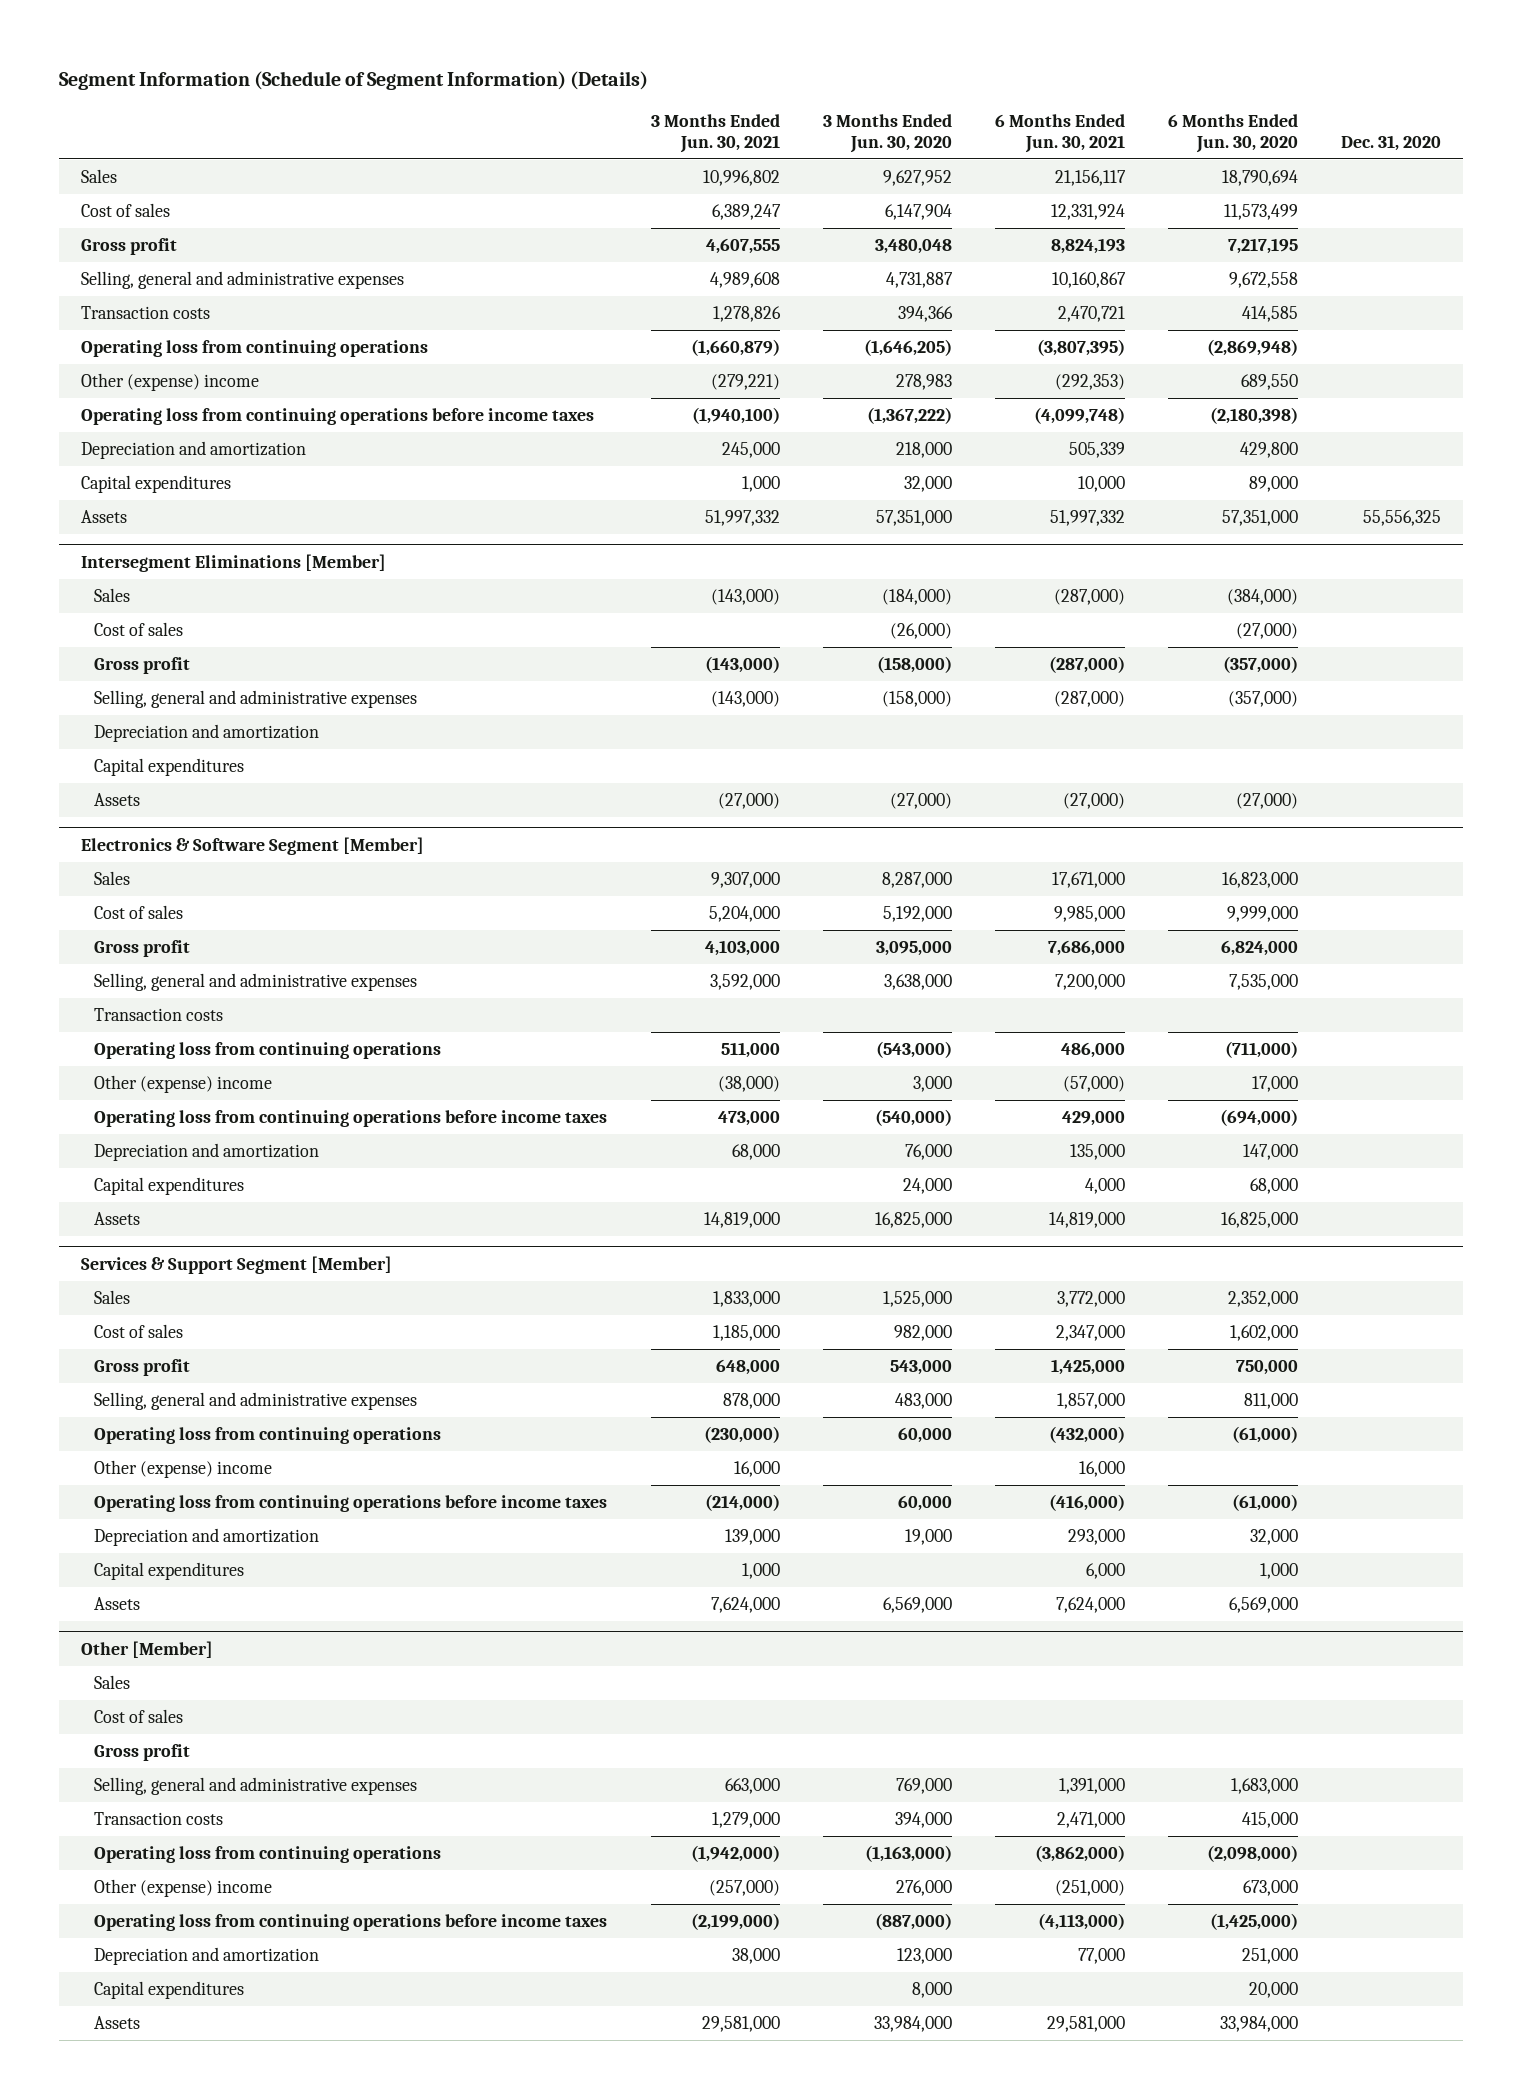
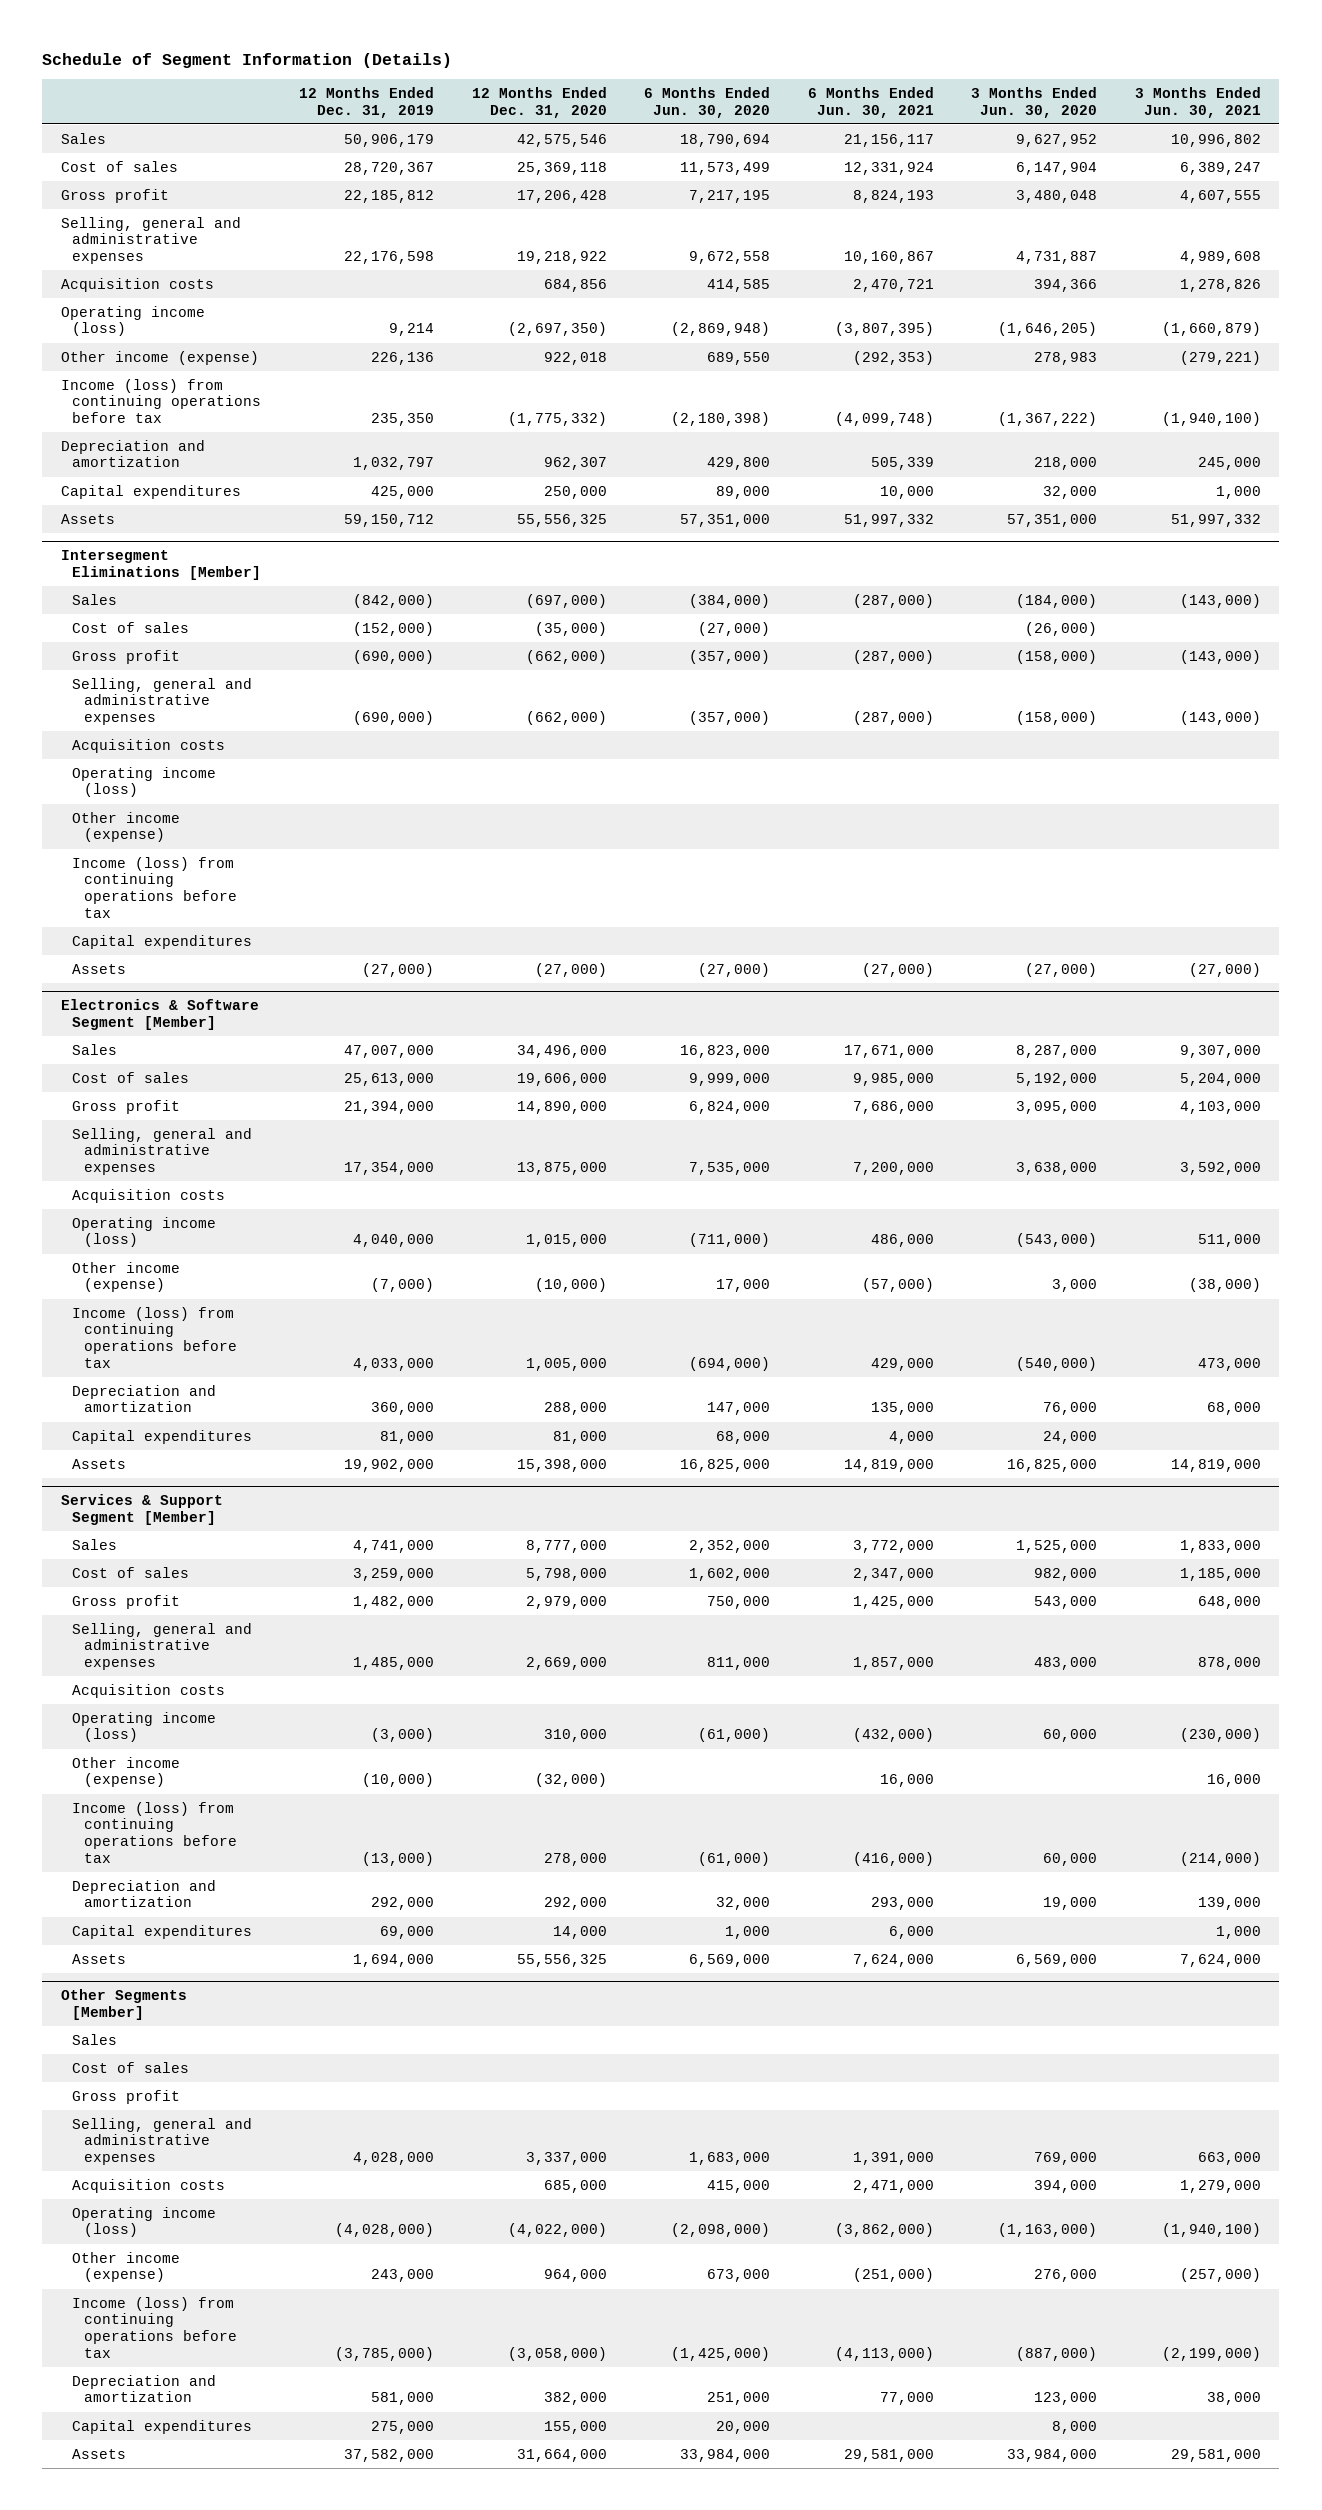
[59,71,649,91] Segment Information (Schedule of Segment Information) (Details) -> [42,52,453,68] Schedule of Segment Information (Details)
[1341,134,1442,151] Dec. 31, 2020 -> none
none -> [298,86,434,118] 12 Months Ended Dec. 31, 2019
none -> [471,86,607,118] 12 Months Ended Dec. 31, 2020
[80,305,210,319] Transaction costs -> [61,277,215,292] Acquisition costs
[80,339,428,357] Operating loss from continuing operations -> [61,305,206,337] Operating income (loss)
[80,372,259,391] Other (expense) income -> [61,350,260,365] Other income (expense)
[80,407,594,425] Operating loss from continuing operations before income taxes -> [61,378,262,424] Income (loss) from continuing operations before tax
[94,723,320,742] Depreciation and amortization -> none
none -> [72,738,226,753] Acquisition costs
none -> [72,766,217,798] Operating income (loss)
none -> [72,811,181,843] Other income (expense)
none -> [72,856,237,918] Income (loss) from continuing operations before tax
[94,1007,224,1021] Transaction costs -> [72,1188,226,1203] Acquisition costs
[94,1041,442,1059] Operating loss from continuing operations -> [72,1216,217,1248] Operating income (loss)
[94,1074,273,1093] Other (expense) income -> [72,1261,181,1293] Other income (expense)
[94,1109,608,1127] Operating loss from continuing operations before income taxes -> [72,1306,237,1368] Income (loss) from continuing operations before tax
none -> [72,1683,226,1698] Acquisition costs
[94,1426,442,1444] Operating loss from continuing operations -> [72,1711,217,1743] Operating income (loss)
[94,1459,273,1478] Other (expense) income -> [72,1756,181,1788] Other income (expense)
[94,1494,608,1512] Operating loss from continuing operations before income taxes -> [72,1801,237,1863] Income (loss) from continuing operations before tax
[80,1640,213,1658] Other [Member] -> [61,1989,188,2020] Other Segments [Member]
[94,1811,224,1825] Transaction costs -> [72,2178,226,2193] Acquisition costs
[94,1845,442,1863] Operating loss from continuing operations -> [72,2206,217,2238] Operating income (loss)
[690,1844,780,1862] (1,942,000) -> [1161,2223,1261,2238] (1,940,100)
[94,1878,273,1897] Other (expense) income -> [72,2251,181,2283] Other income (expense)
[94,1913,608,1931] Operating loss from continuing operations before income taxes -> [72,2296,237,2358] Income (loss) from continuing operations before tax

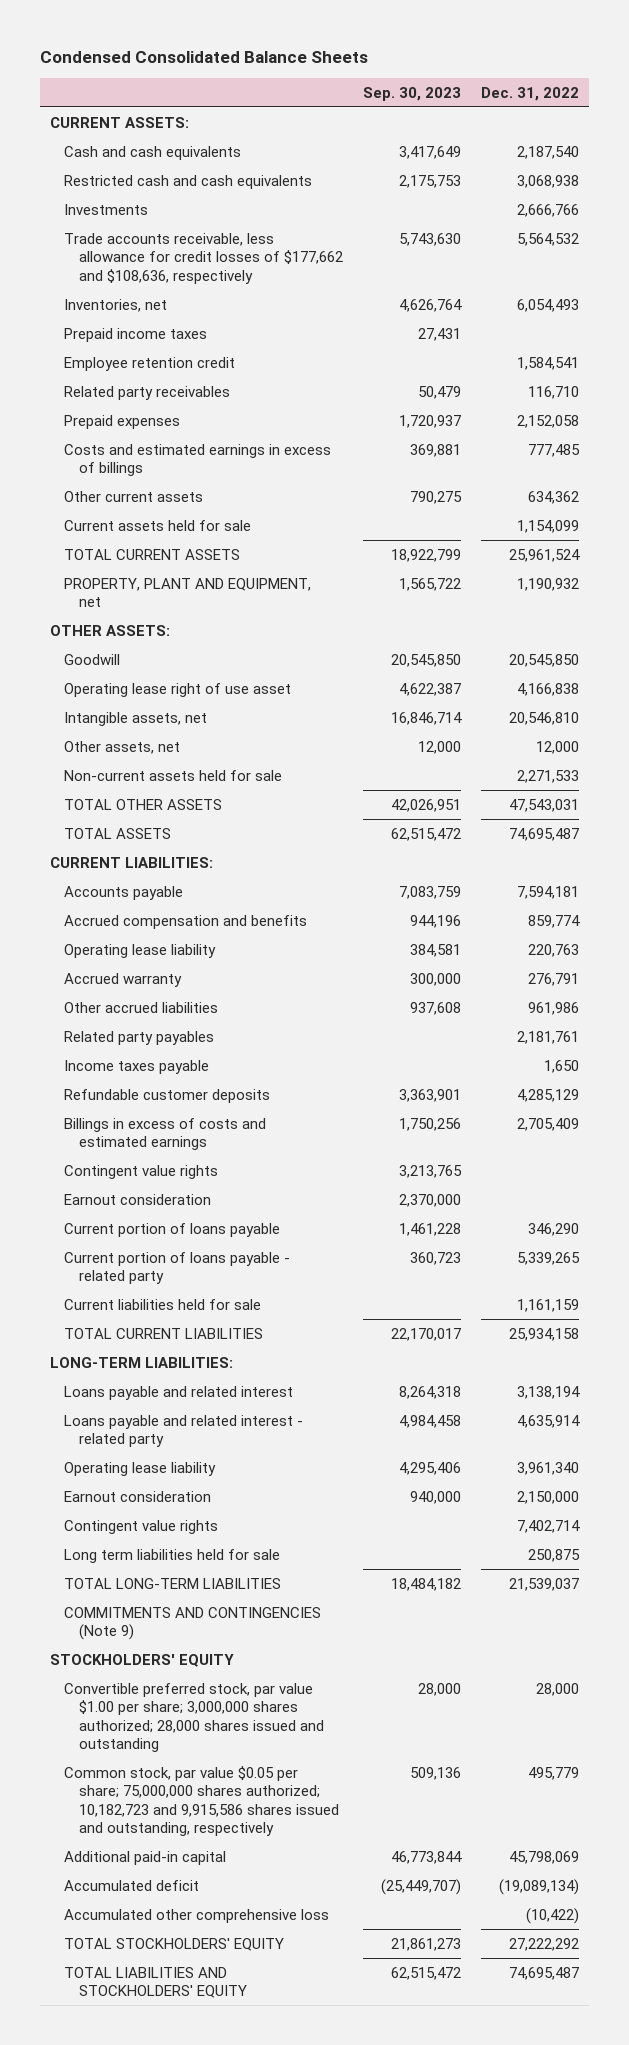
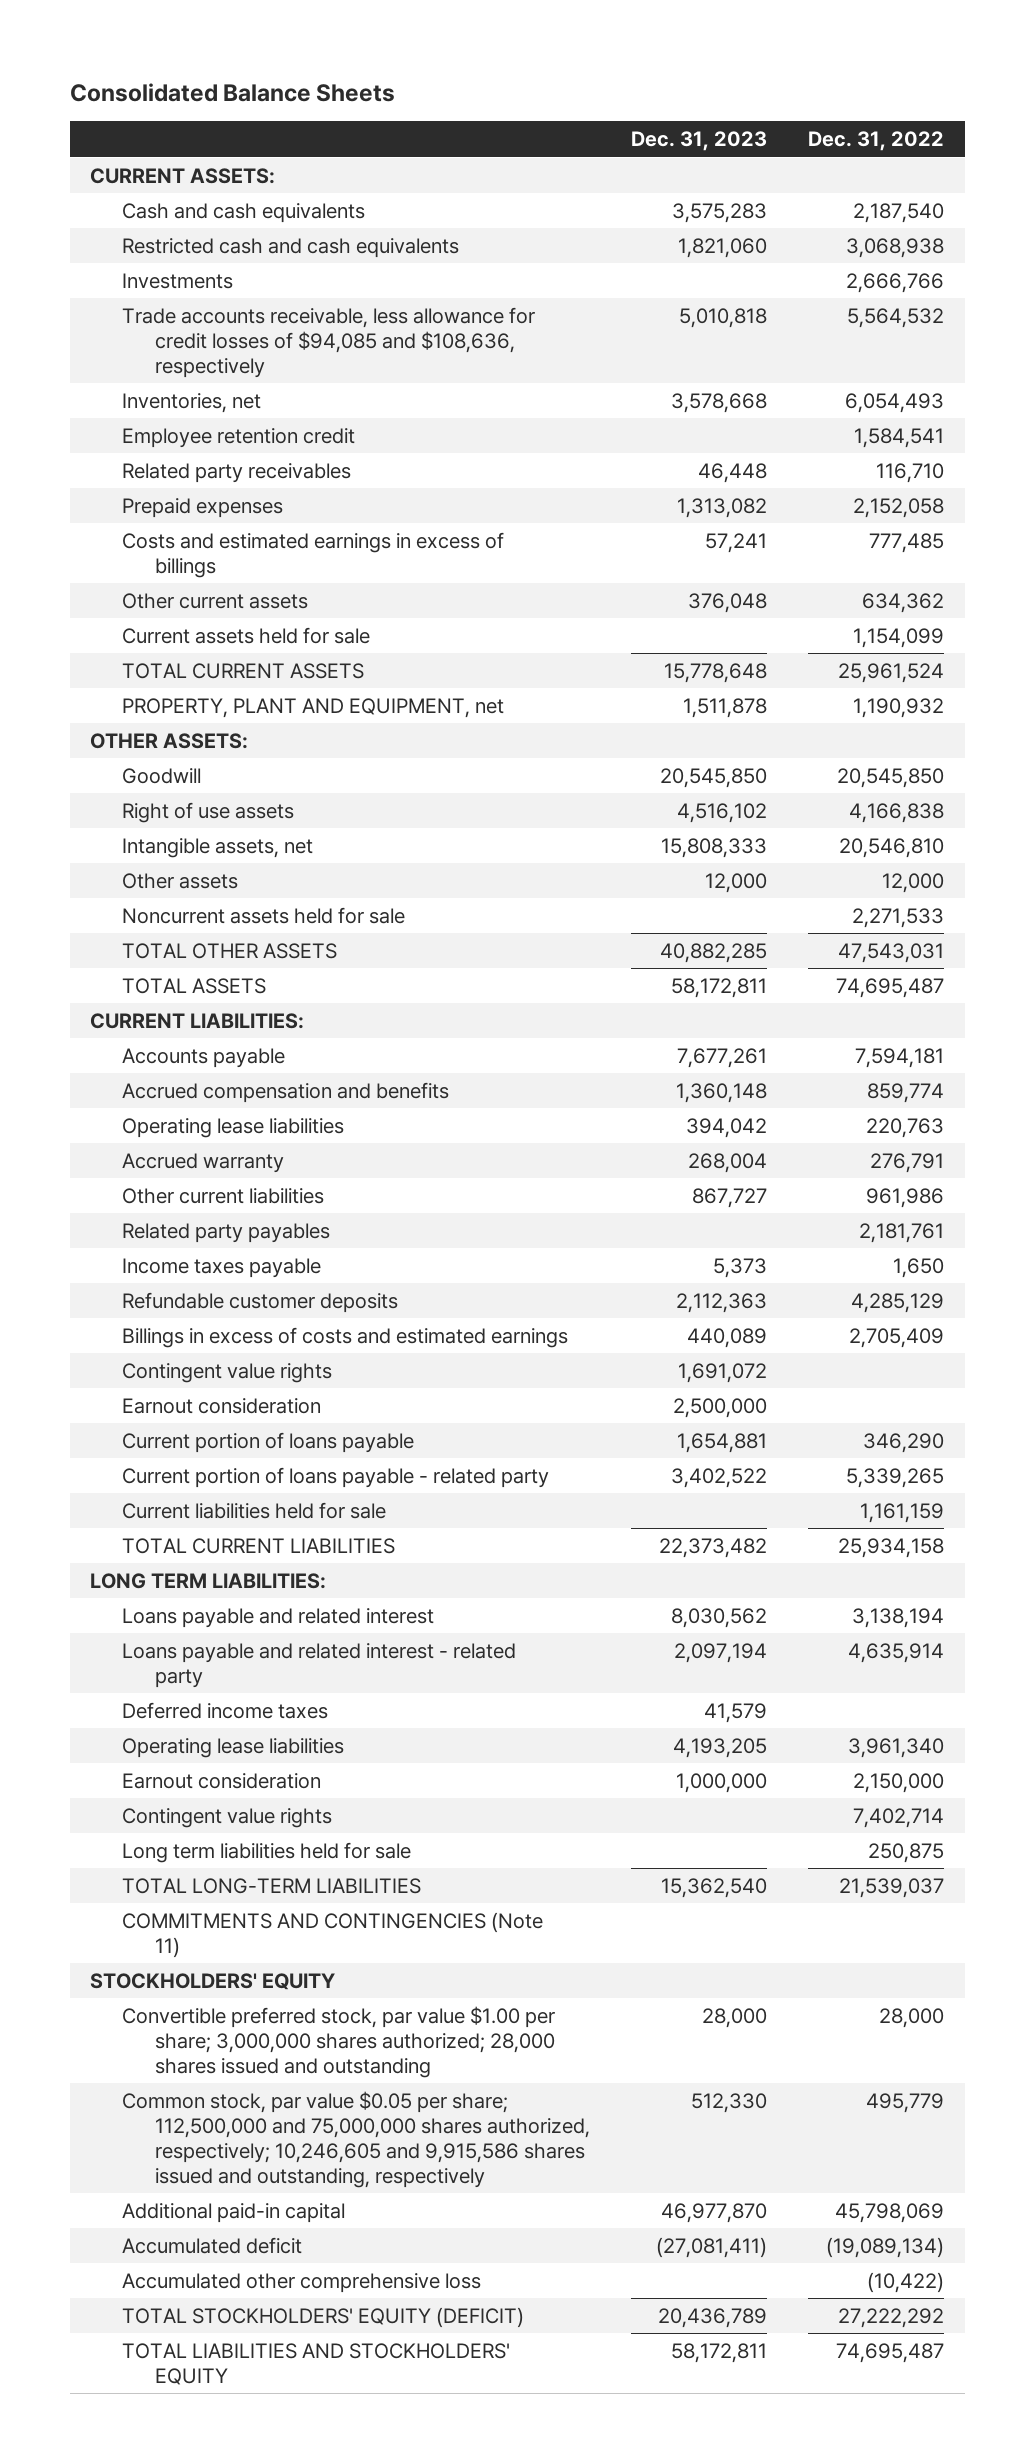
[39,50,368,63] Condensed Consolidated Balance Sheets -> [69,83,395,103] Consolidated Balance Sheets
[363,86,462,101] Sep. 30, 2023 -> none
none -> [630,131,767,152] Dec. 31, 2023
[64,232,344,284] Trade accounts receivable, less allowance for credit losses of $177,662 and $108,636, respectively -> [122,306,536,378] Trade accounts receivable, less allowance for credit losses of $94,085 and $108,636, respectively
[64,327,208,342] Prepaid income taxes -> none
[64,682,292,697] Operating lease right of use asset -> [122,801,295,823] Right of use assets
[64,740,181,754] Other assets, net -> [122,872,239,889] Other assets
[64,769,283,781] Non-current assets held for sale -> [122,906,406,924] Noncurrent assets held for sale
[64,943,217,958] Operating lease liability -> [122,1117,345,1138] Operating lease liabilities
[64,1001,219,1013] Other accrued liabilities -> [122,1187,325,1204] Other current liabilities
[49,1356,233,1368] LONG-TERM LIABILITIES: -> [90,1572,327,1589] LONG TERM LIABILITIES:
none -> [122,1701,329,1719] Deferred income taxes
[64,1461,217,1476] Operating lease liability -> [122,1737,345,1758] Operating lease liabilities
[64,1606,322,1641] COMMITMENTS AND CONTINGENCIES (Note 9) -> [122,1911,544,1958] COMMITMENTS AND CONTINGENCIES (Note 11)
[64,1765,340,1836] Common stock, par value $0.05 per share; 75,000,000 shares authorized; 10,182,723 and 9,915,586 shares issued and outstanding, respectively -> [122,2090,590,2188] Common stock, par value $0.05 per share; 112,500,000 and 75,000,000 shares authorized, respectively; 10,246,605 and 9,915,586 shares issued and outstanding, respectively
[64,1937,285,1951] TOTAL STOCKHOLDERS' EQUITY -> [122,2306,525,2328] TOTAL STOCKHOLDERS' EQUITY (DEFICIT)

